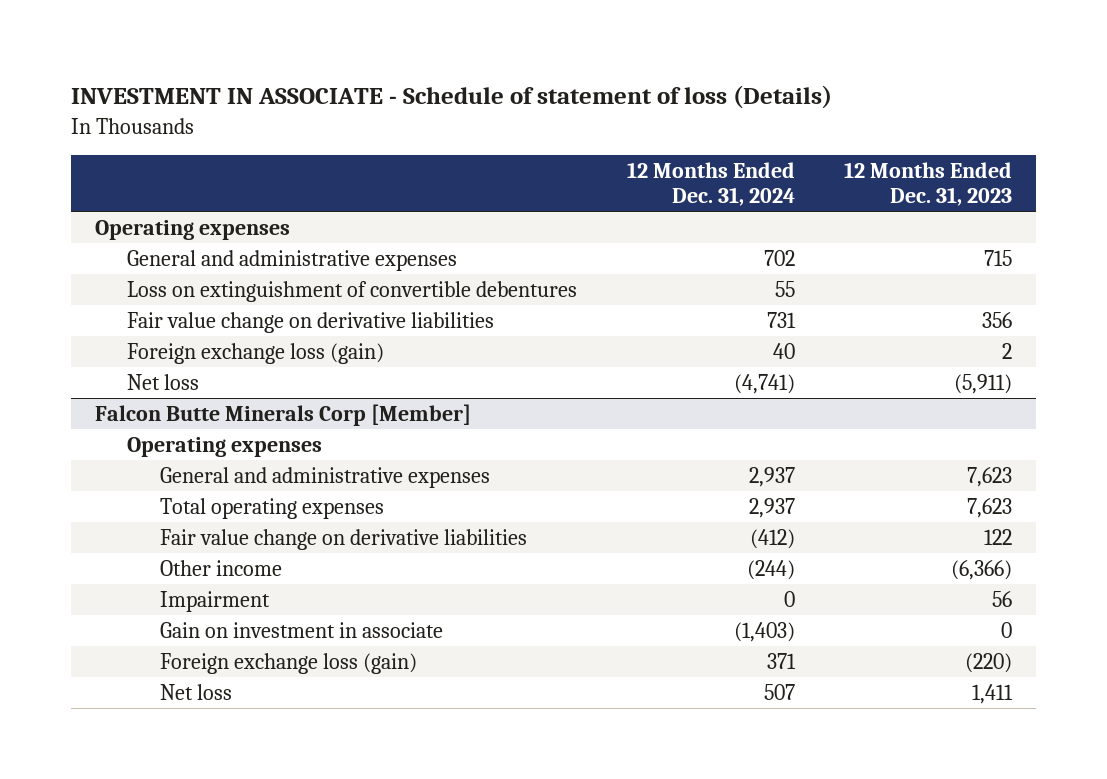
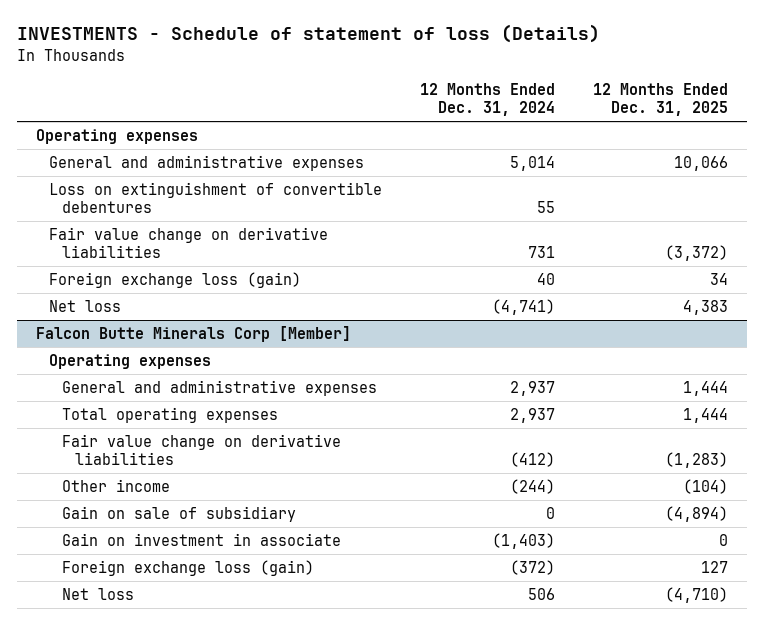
[70,85,832,110] INVESTMENT IN ASSOCIATE - Schedule of statement of loss (Details) -> [16,24,600,44] INVESTMENTS - Schedule of statement of loss (Details)
[843,162,1012,207] 12 Months Ended Dec. 31, 2023 -> none
none -> [592,82,728,117] 12 Months Ended Dec. 31, 2025
[763,249,795,266] 702 -> [509,155,555,171] 5,014
[159,590,270,612] Impairment -> none
none -> [61,505,296,522] Gain on sale of subsidiary
[766,652,796,669] 371 -> [509,559,555,575] (372)
[763,683,795,700] 507 -> [527,587,555,600] 506

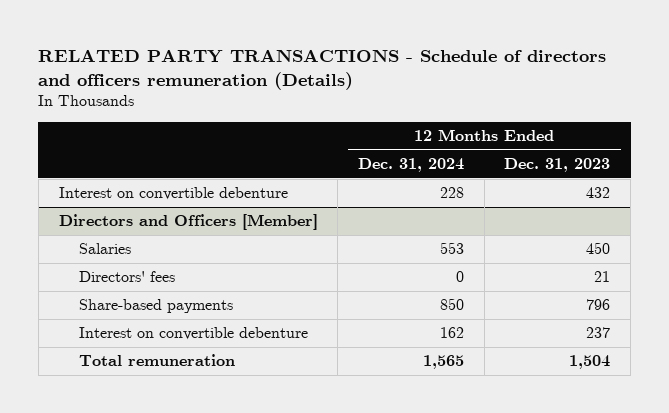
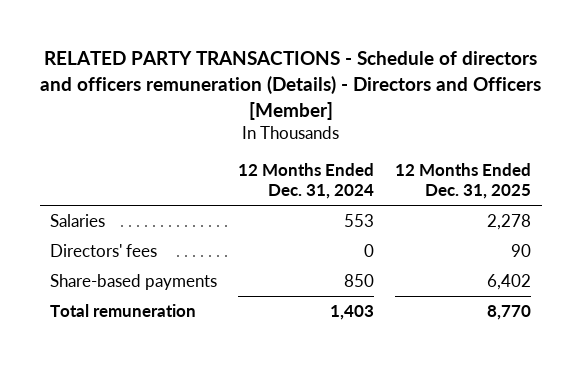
[38,49,607,90] RELATED PARTY TRANSACTIONS - Schedule of directors and officers remuneration (Details) -> [39,51,541,120] RELATED PARTY TRANSACTIONS - Schedule of directors and officers remuneration (Details) - Directors and Officers [Member]
[504,157,611,172] Dec. 31, 2023 -> none
none -> [395,163,532,200] 12 Months Ended Dec. 31, 2025
[58,187,288,201] Interest on convertible debenture -> none
[58,214,318,231] Directors and Officers [Member] -> none
[79,327,309,341] Interest on convertible debenture -> none
[422,355,464,370] 1,565 -> [330,304,375,320] 1,403

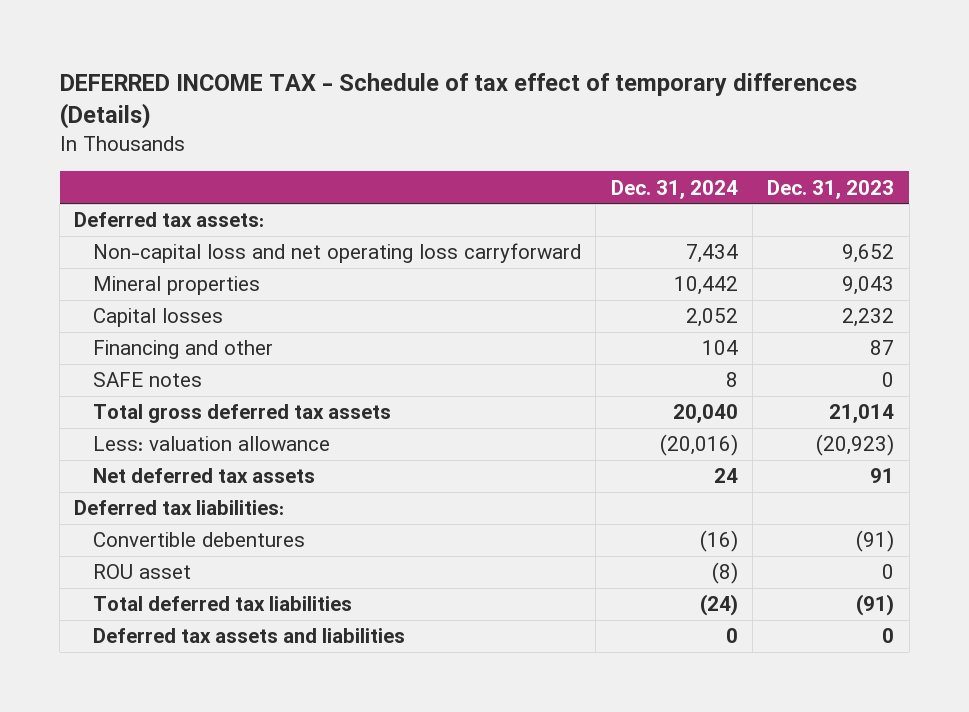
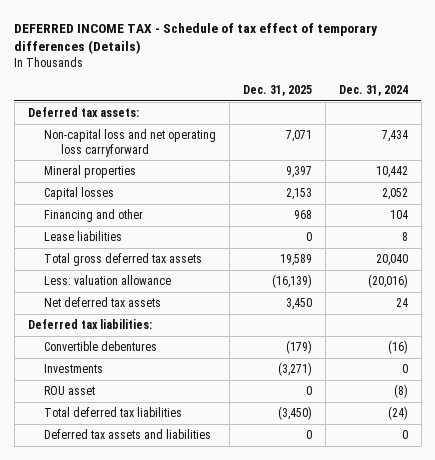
[767,179,895,199] Dec. 31, 2023 -> none
none -> [243,85,313,97] Dec. 31, 2025
[92,372,202,388] SAFE notes -> none
none -> [44,231,123,242] Lease liabilities
none -> [44,364,104,374] Investments

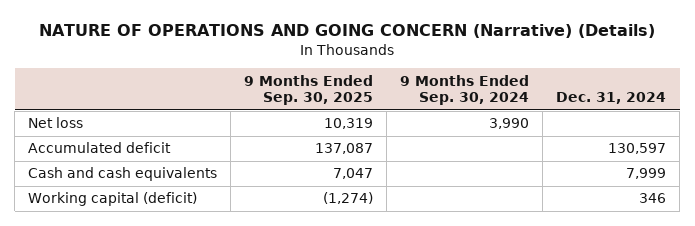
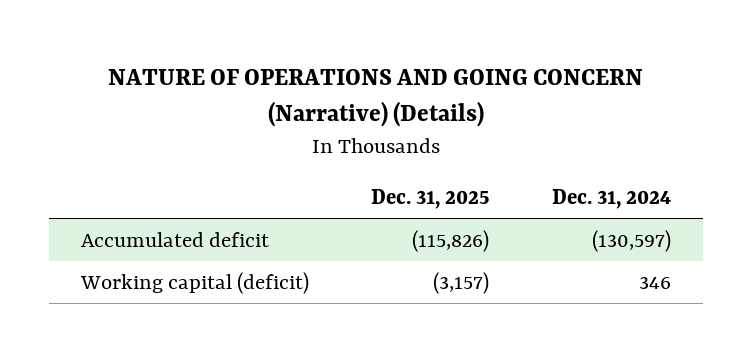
[244,74,374,106] 9 Months Ended Sep. 30, 2025 -> none
[400,74,530,106] 9 Months Ended Sep. 30, 2024 -> none
none -> [371,188,490,209] Dec. 31, 2025
[28,117,84,129] Net loss -> none
[28,167,218,182] Cash and cash equivalents -> none
[608,143,667,155] 130,597 -> [592,229,672,252] (130,597)

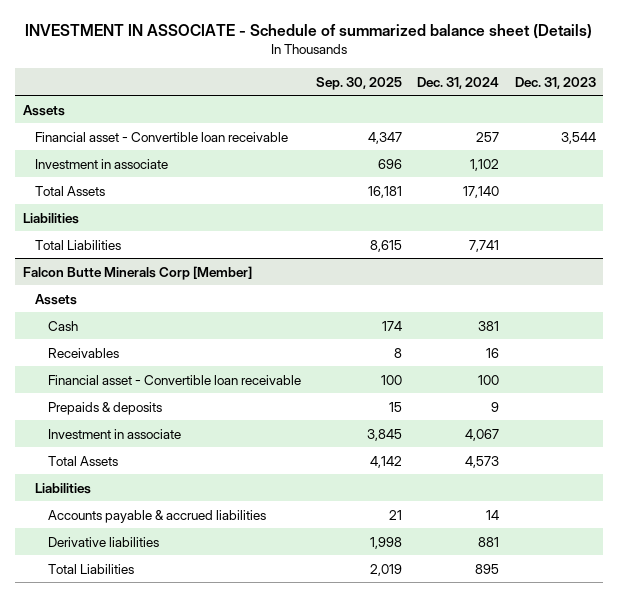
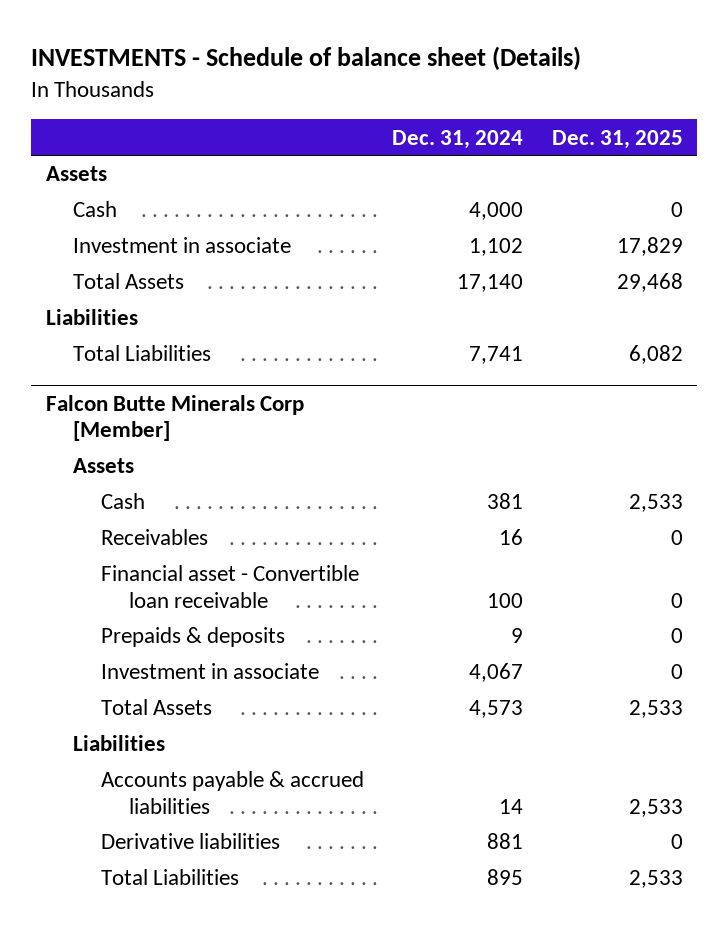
[25,24,593,40] INVESTMENT IN ASSOCIATE - Schedule of summarized balance sheet (Details) -> [31,46,582,71] INVESTMENTS - Schedule of balance sheet (Details)
[316,76,403,90] Sep. 30, 2025 -> none
[514,76,596,89] Dec. 31, 2023 -> none
none -> [551,129,683,149] Dec. 31, 2025
[35,131,289,142] Financial asset - Convertible loan receivable -> none
none -> [73,201,118,218] Cash

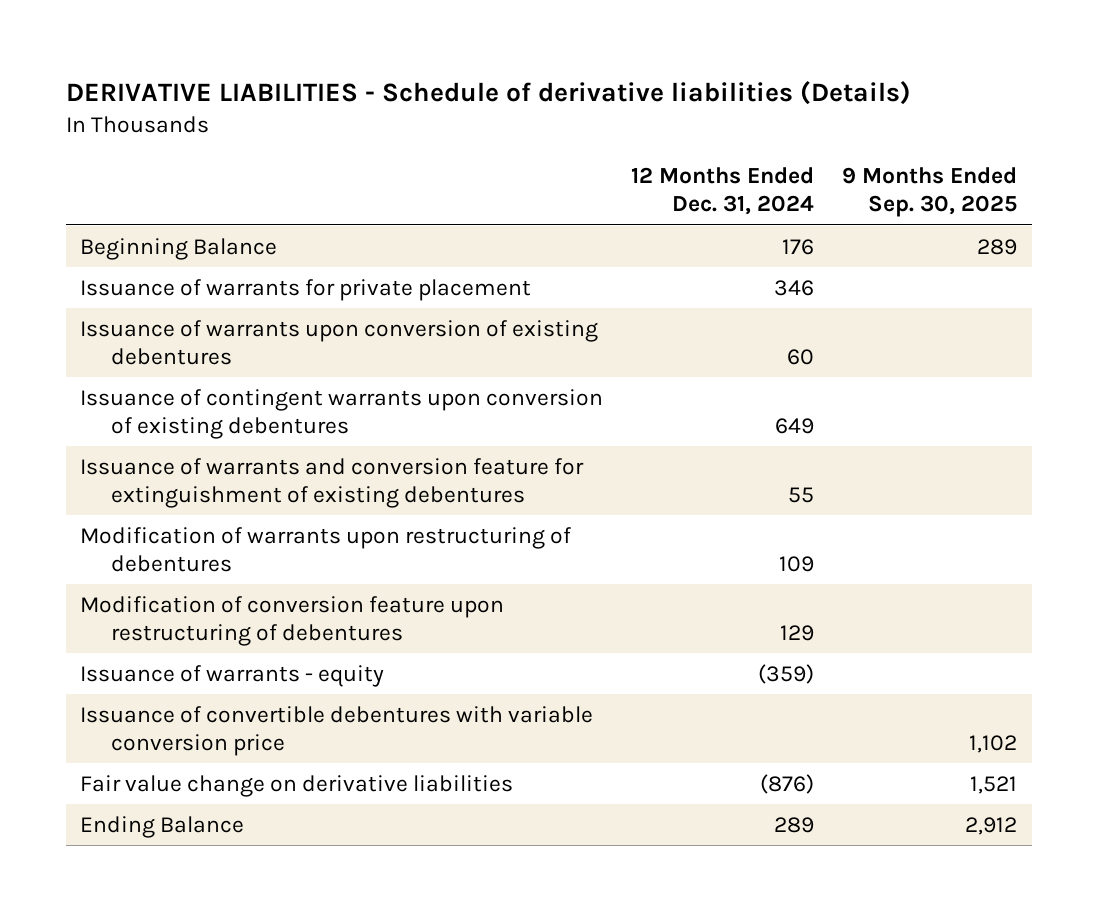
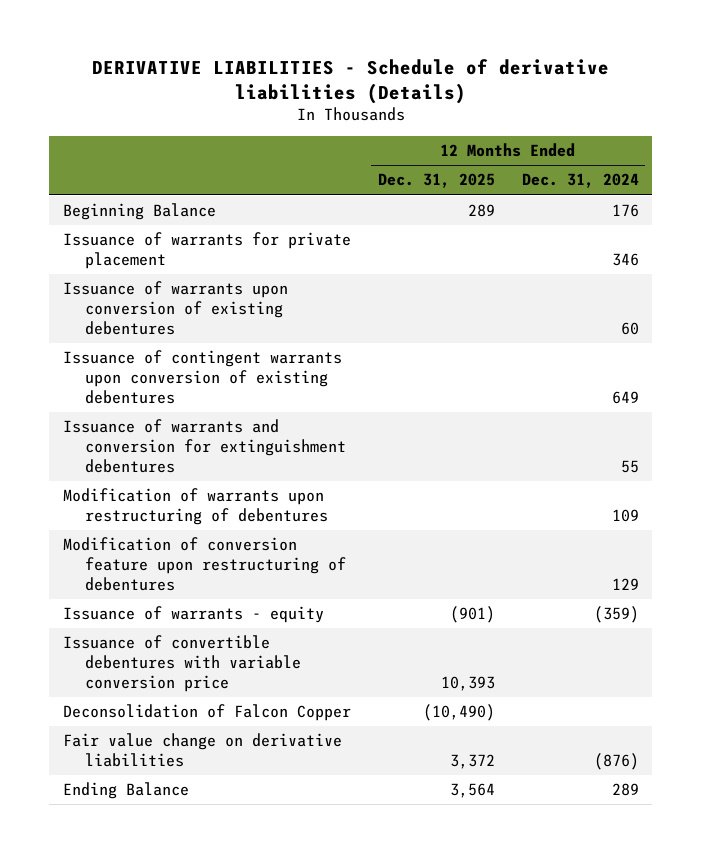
[842,166,1018,218] 9 Months Ended Sep. 30, 2025 -> none
none -> [377,173,495,189] Dec. 31, 2025
[79,457,584,509] Issuance of warrants and conversion feature for extinguishment of existing debentures -> [62,419,347,473] Issuance of warrants and conversion for extinguishment debentures
none -> [62,704,351,722] Deconsolidation of Falcon Copper

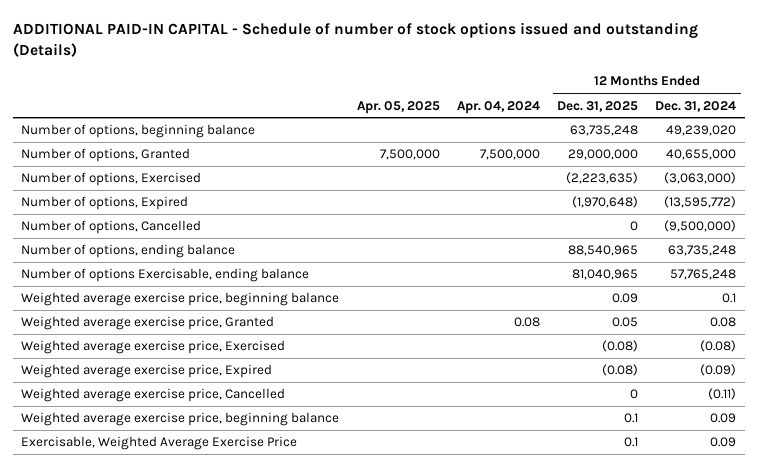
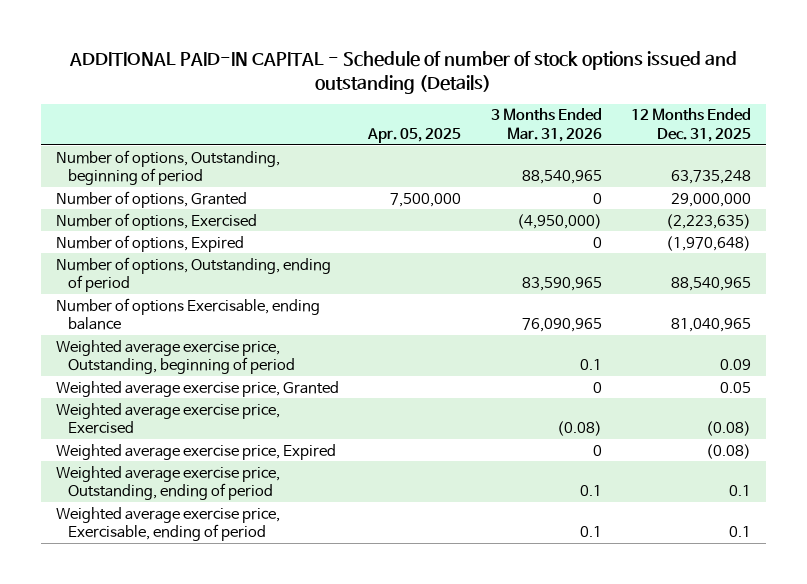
[456,100,540,114] Apr. 04, 2024 -> none
[655,100,737,112] Dec. 31, 2024 -> none
none -> [490,108,602,142] 3 Months Ended Mar. 31, 2026
[21,124,256,139] Number of options, beginning balance -> [56,149,281,186] Number of options, Outstanding, beginning of period
[21,220,202,235] Number of options, Cancelled -> none
[21,244,236,259] Number of options, ending balance -> [56,256,332,293] Number of options, Outstanding, ending of period
[21,292,340,307] Weighted average exercise price, beginning balance -> [56,339,295,375] Weighted average exercise price, Outstanding, beginning of period
[21,388,286,403] Weighted average exercise price, Cancelled -> none
[21,412,340,427] Weighted average exercise price, beginning balance -> [56,465,281,501] Weighted average exercise price, Outstanding, ending of period
[21,436,298,451] Exercisable, Weighted Average Exercise Price -> [56,506,281,542] Weighted average exercise price, Exercisable, ending of period

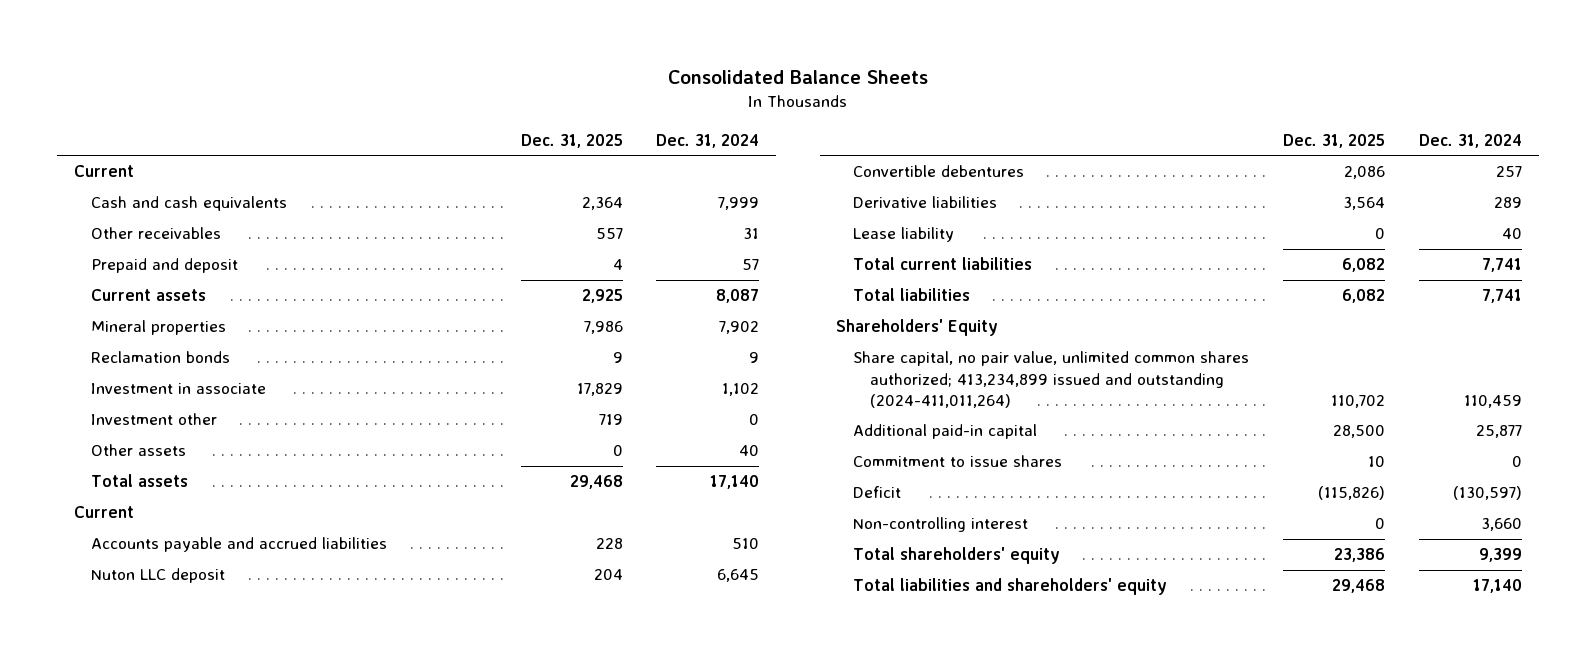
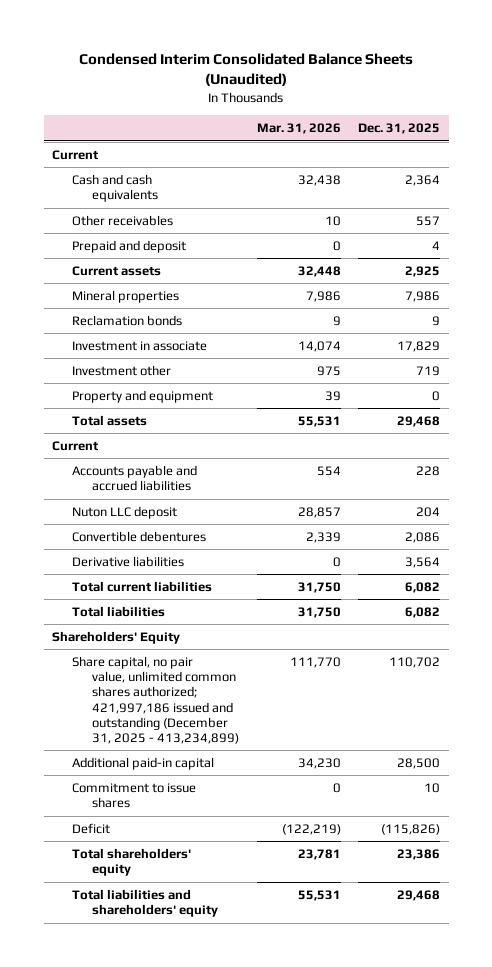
[667,69,928,84] Consolidated Balance Sheets -> [79,52,414,87] Condensed Interim Consolidated Balance Sheets (Unaudited)
[656,133,760,148] Dec. 31, 2024 -> none
none -> [256,123,341,135] Mar. 31, 2026
[90,444,186,457] Other assets -> none
none -> [72,389,214,403] Property and equipment
[853,227,955,243] Lease liability -> none
[853,351,1250,408] Share capital, no pair value, unlimited common shares authorized; 413,234,899 issued and outstanding (2024-411,011,264) -> [72,655,240,744] Share capital, no pair value, unlimited common shares authorized; 421,997,186 issued and outstanding (December 31, 2025 - 413,234,899)
[853,517,1029,533] Non-controlling interest -> none

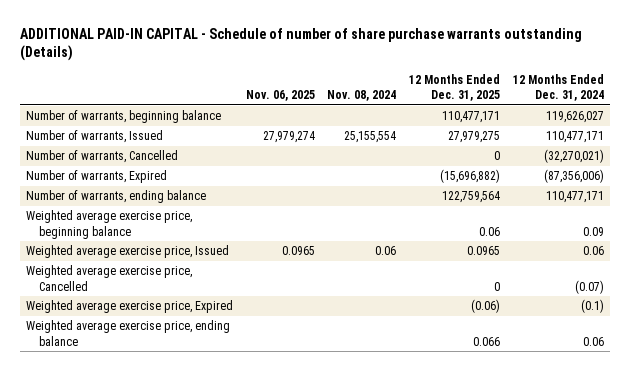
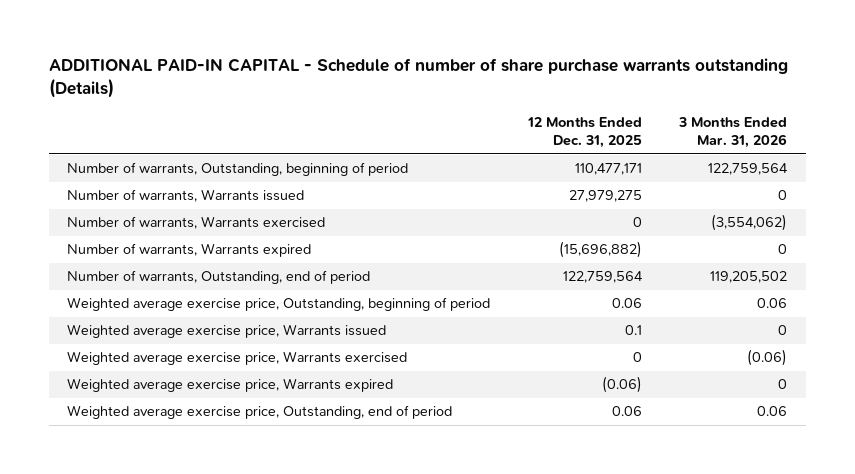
[245,90,315,102] Nov. 06, 2025 -> none
[327,90,397,102] Nov. 08, 2024 -> none
[512,73,604,102] 12 Months Ended Dec. 31, 2024 -> none
none -> [678,116,788,149] 3 Months Ended Mar. 31, 2026
[26,110,222,124] Number of warrants, beginning balance -> [67,162,409,177] Number of warrants, Outstanding, beginning of period
[26,130,164,144] Number of warrants, Issued -> [67,189,305,203] Number of warrants, Warrants issued
[26,150,179,164] Number of warrants, Cancelled -> [67,216,326,230] Number of warrants, Warrants exercised
[26,170,168,184] Number of warrants, Expired -> [67,243,312,258] Number of warrants, Warrants expired
[26,190,207,204] Number of warrants, ending balance -> [67,270,371,285] Number of warrants, Outstanding, end of period
[26,210,193,239] Weighted average exercise price, beginning balance -> [67,297,491,312] Weighted average exercise price, Outstanding, beginning of period
[26,245,230,259] Weighted average exercise price, Issued -> [67,324,387,339] Weighted average exercise price, Warrants issued
[467,246,501,256] 0.0965 -> [624,325,642,336] 0.1
[26,265,193,291] Weighted average exercise price, Cancelled -> [67,351,408,366] Weighted average exercise price, Warrants exercised
[26,300,234,314] Weighted average exercise price, Expired -> [67,378,394,393] Weighted average exercise price, Warrants expired
[26,320,231,346] Weighted average exercise price, ending balance -> [67,405,453,420] Weighted average exercise price, Outstanding, end of period
[473,336,501,346] 0.066 -> [611,406,642,417] 0.06

